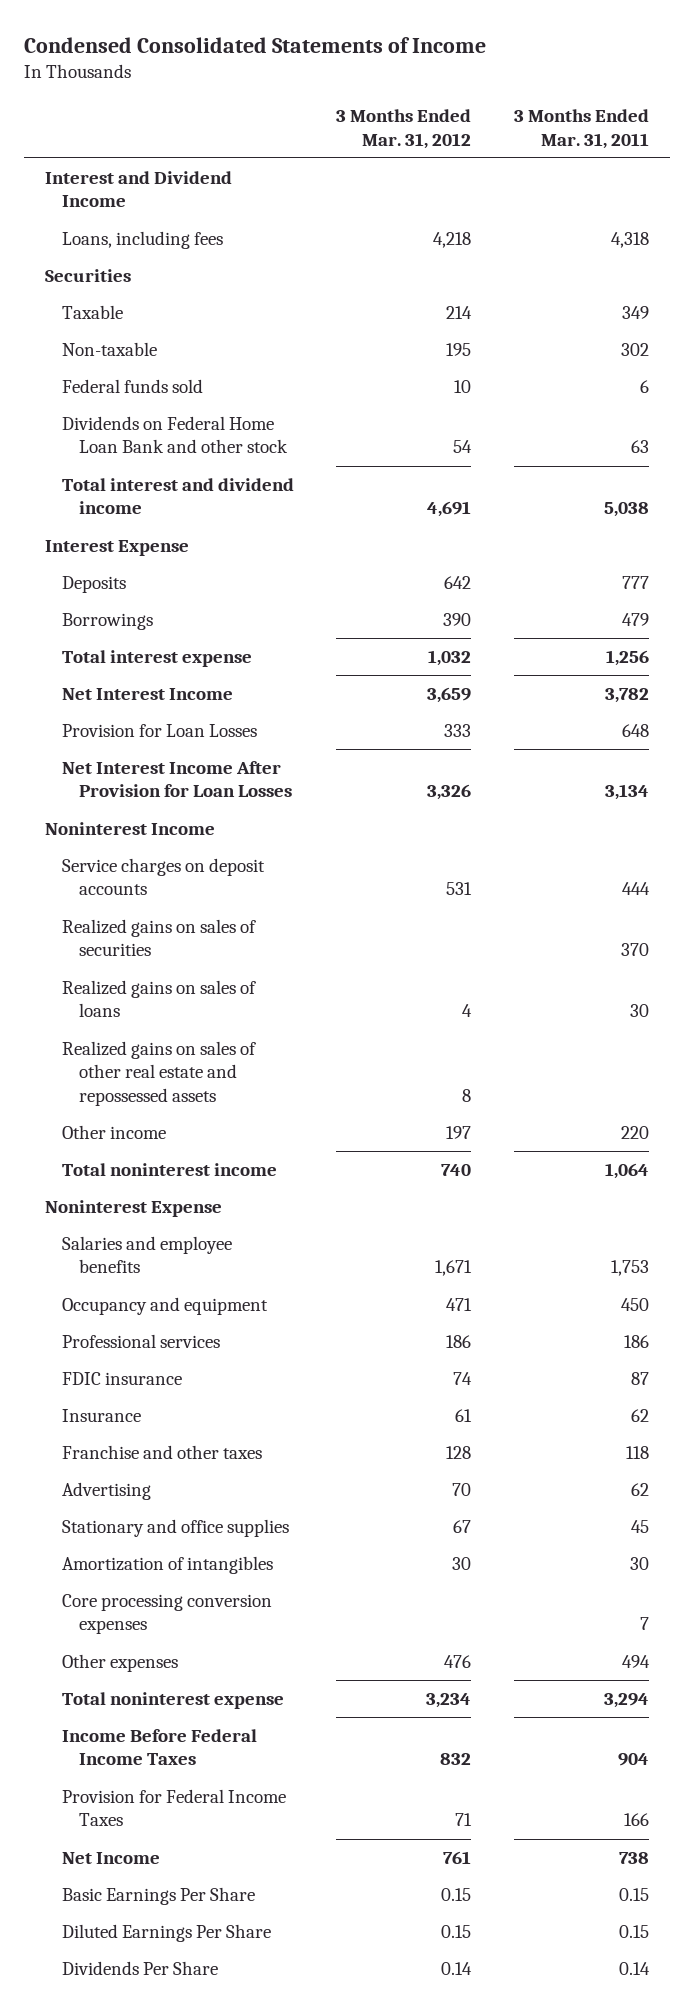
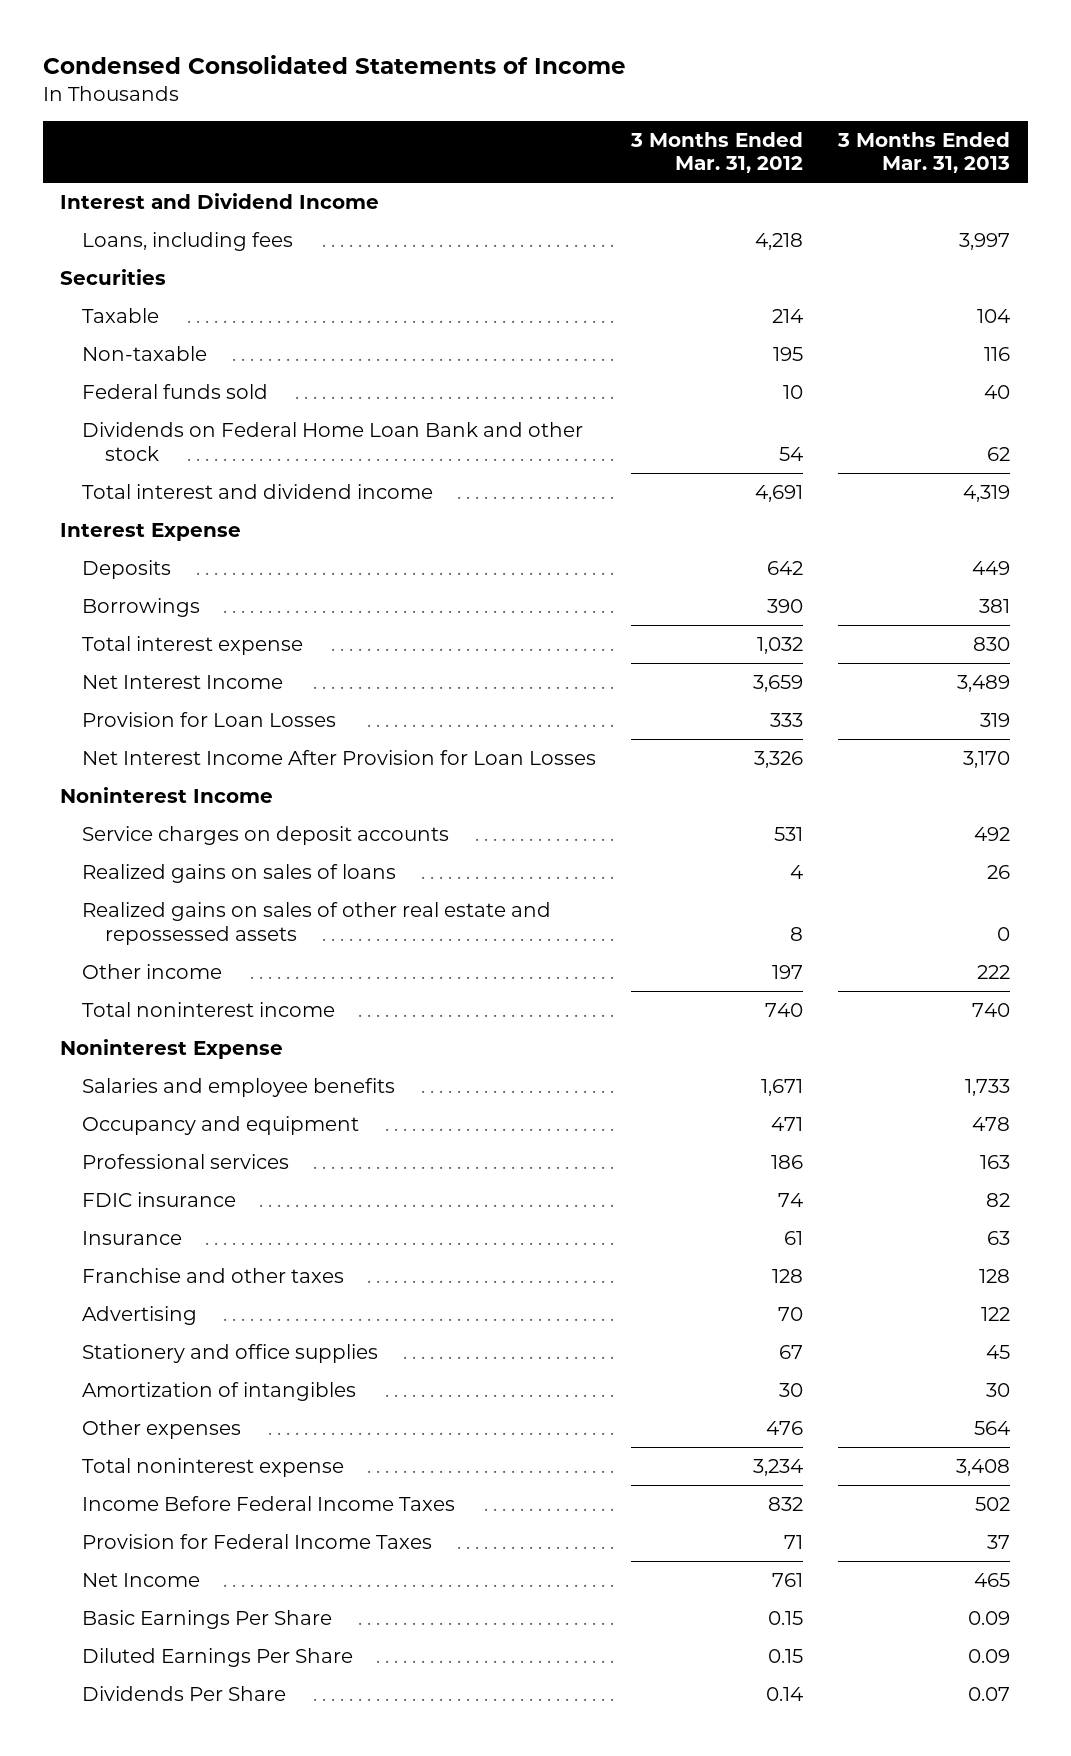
[513,109,649,149] 3 Months Ended Mar. 31, 2011 -> none
none -> [837,131,1011,174] 3 Months Ended Mar. 31, 2013
[62,919,257,957] Realized gains on sales of securities -> none
[62,1519,290,1538] Stationary and office supplies -> [82,1343,379,1363] Stationery and office supplies
[62,1594,273,1635] Core processing conversion expenses -> none

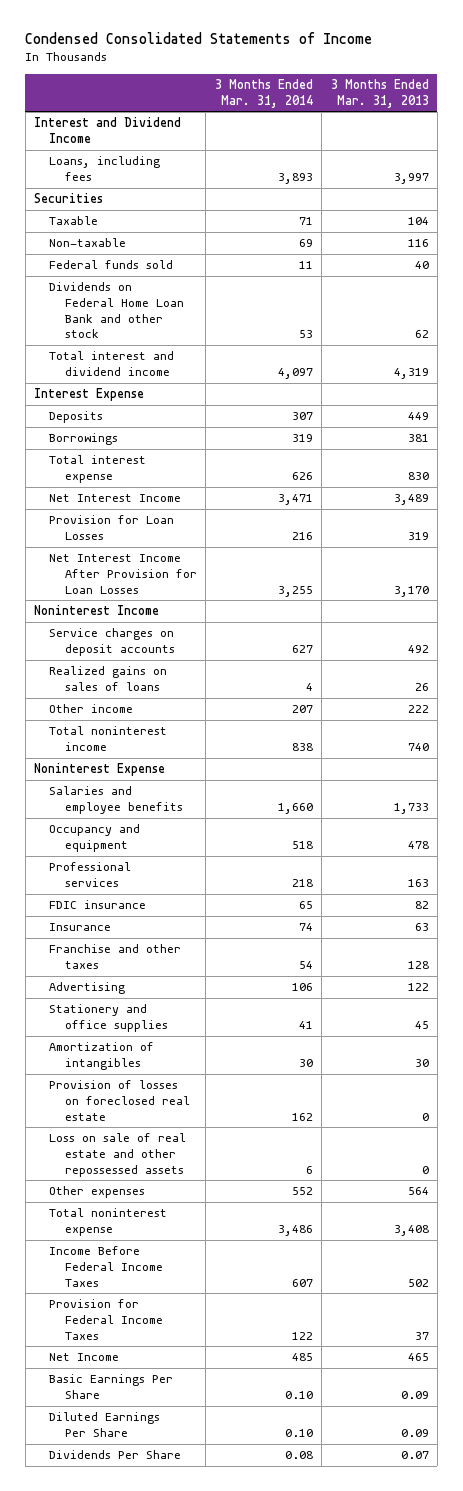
[630,131,804,174] 3 Months Ended Mar. 31, 2012 -> none
none -> [214,78,313,108] 3 Months Ended Mar. 31, 2014
[82,901,552,945] Realized gains on sales of other real estate and repossessed assets -> none
none -> [49,1080,190,1121] Provision of losses on foreclosed real estate
none -> [49,1133,187,1177] Loss on sale of real estate and other repossessed assets

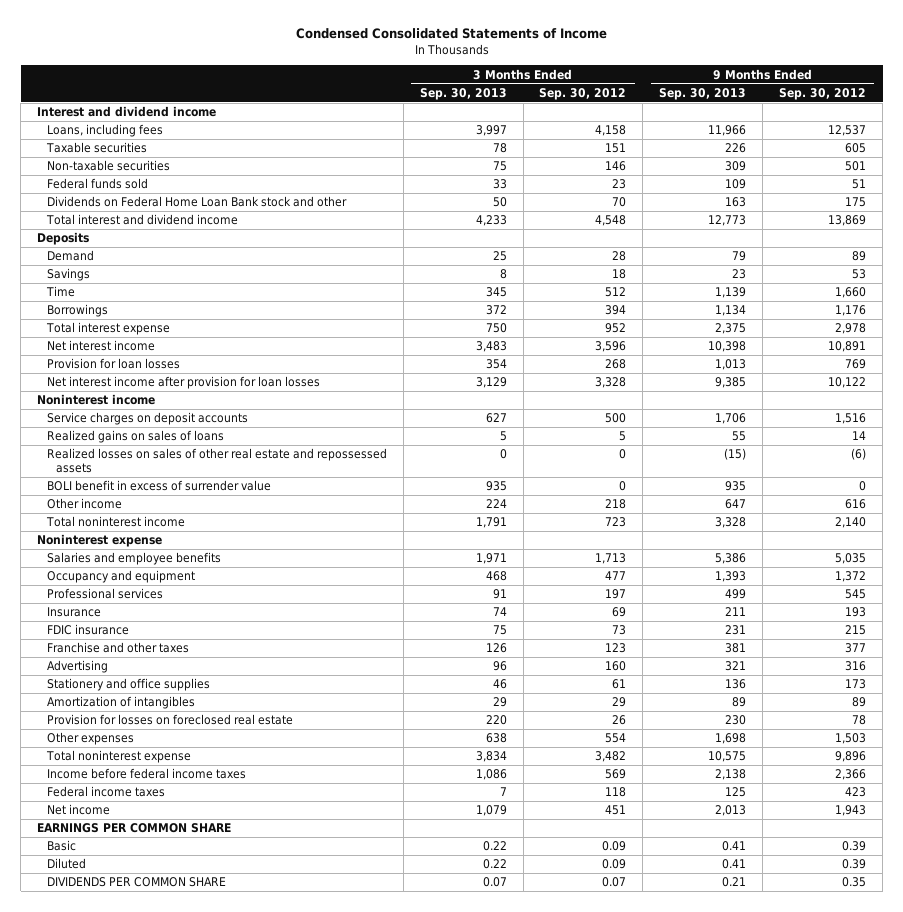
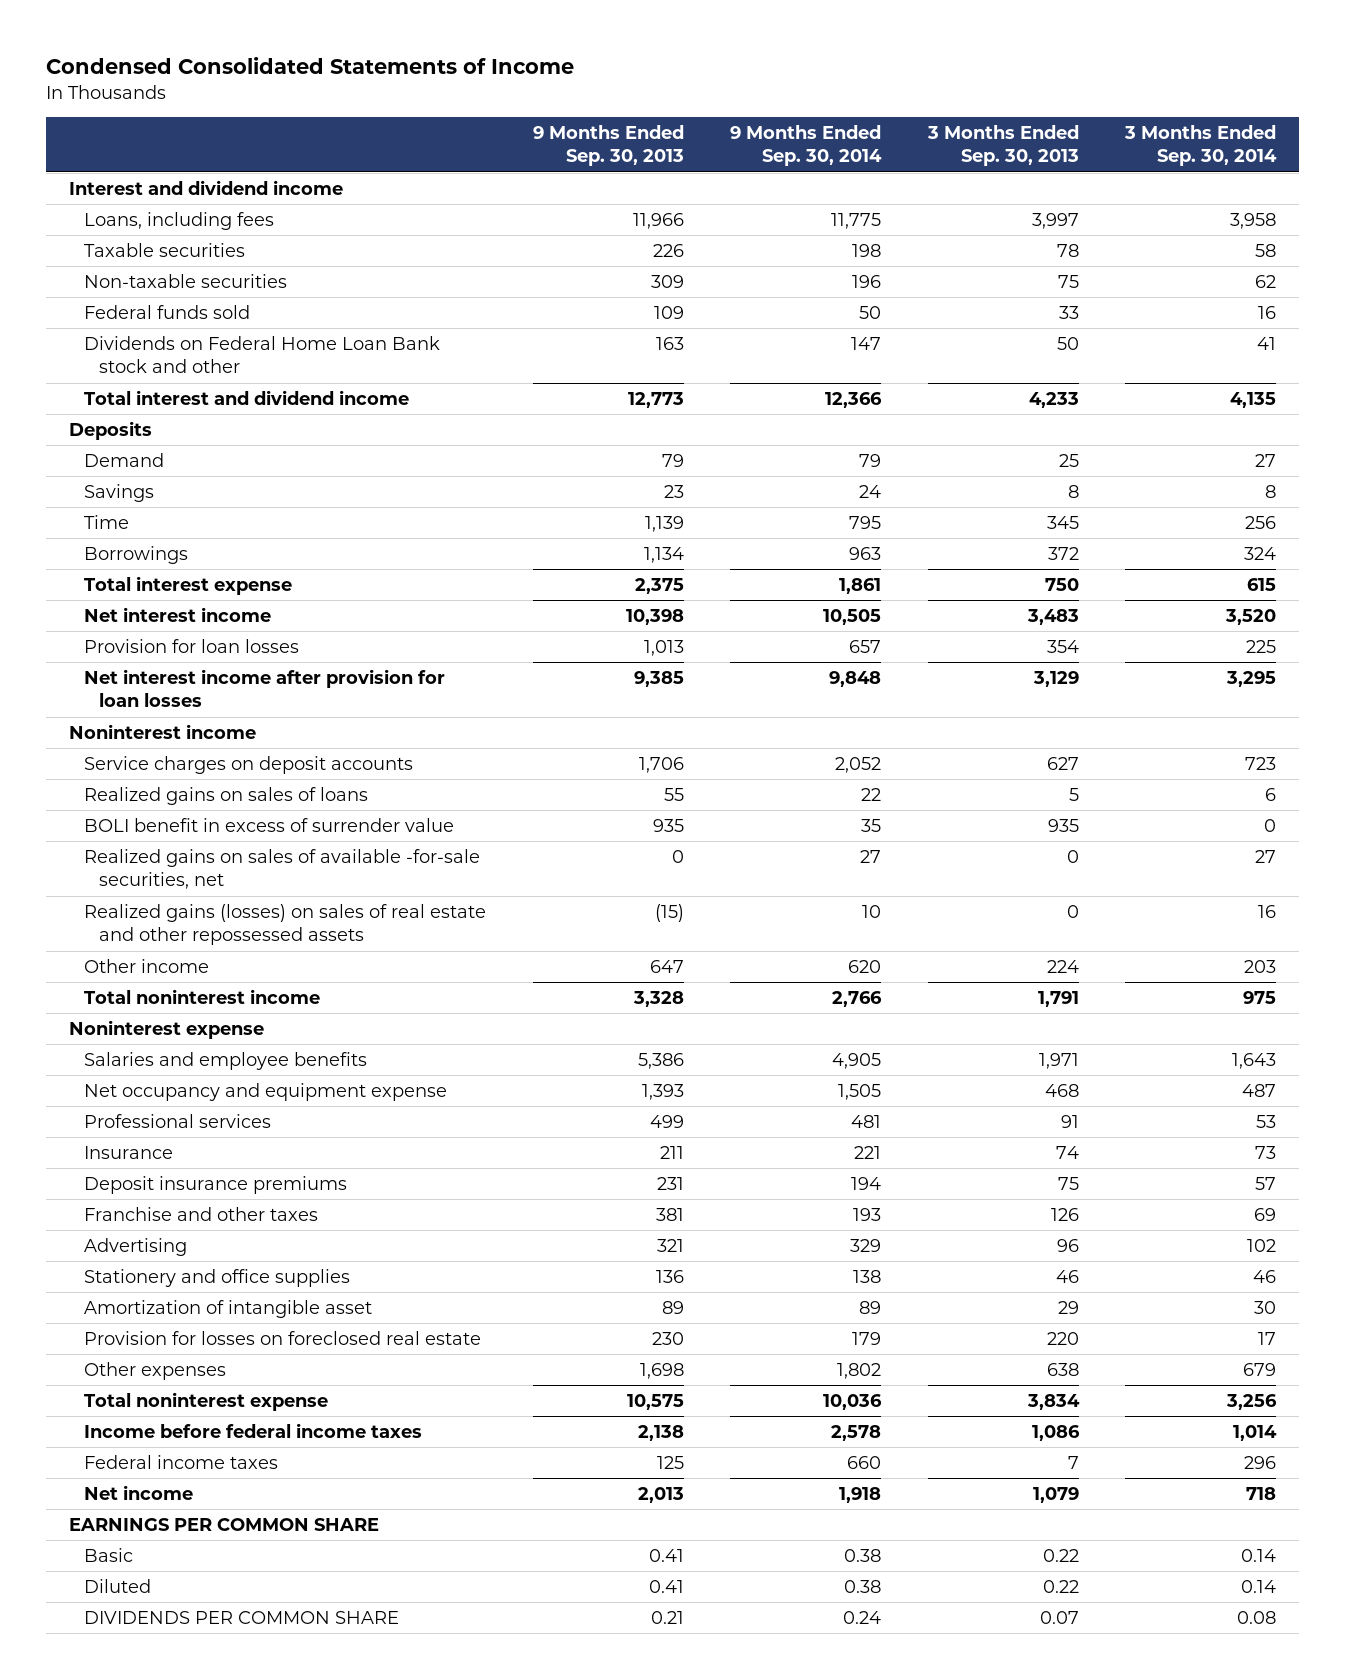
[539,87,627,100] Sep. 30, 2012 -> none
[779,87,867,100] Sep. 30, 2012 -> none
none -> [730,124,883,167] 9 Months Ended Sep. 30, 2014
none -> [1124,124,1278,167] 3 Months Ended Sep. 30, 2014
[46,448,387,474] Realized losses on sales of other real estate and repossessed assets -> none
none -> [84,849,481,890] Realized gains on sales of available -for-sale securities, net
none -> [84,904,487,946] Realized gains (losses) on sales of real estate and other repossessed assets
[46,570,195,584] Occupancy and equipment -> [84,1083,448,1102] Net occupancy and equipment expense
[46,624,129,636] FDIC insurance -> [84,1176,348,1195] Deposit insurance premiums
[46,696,195,710] Amortization of intangibles -> [84,1300,373,1319] Amortization of intangible asset

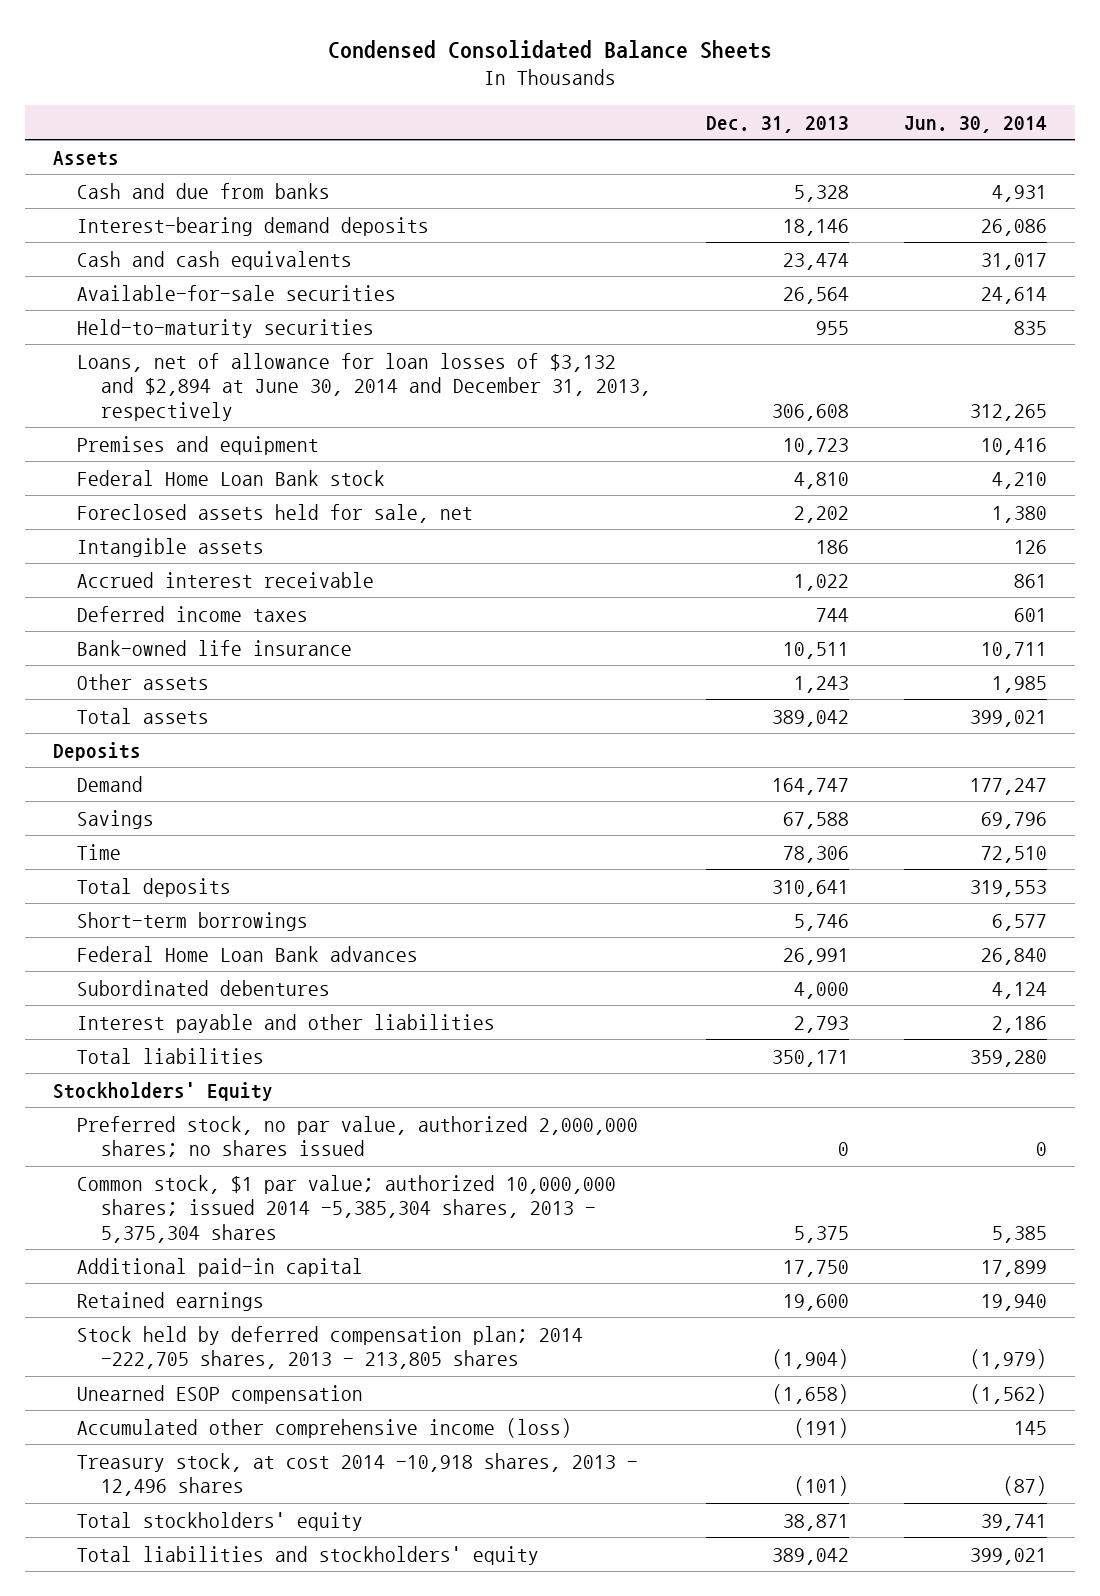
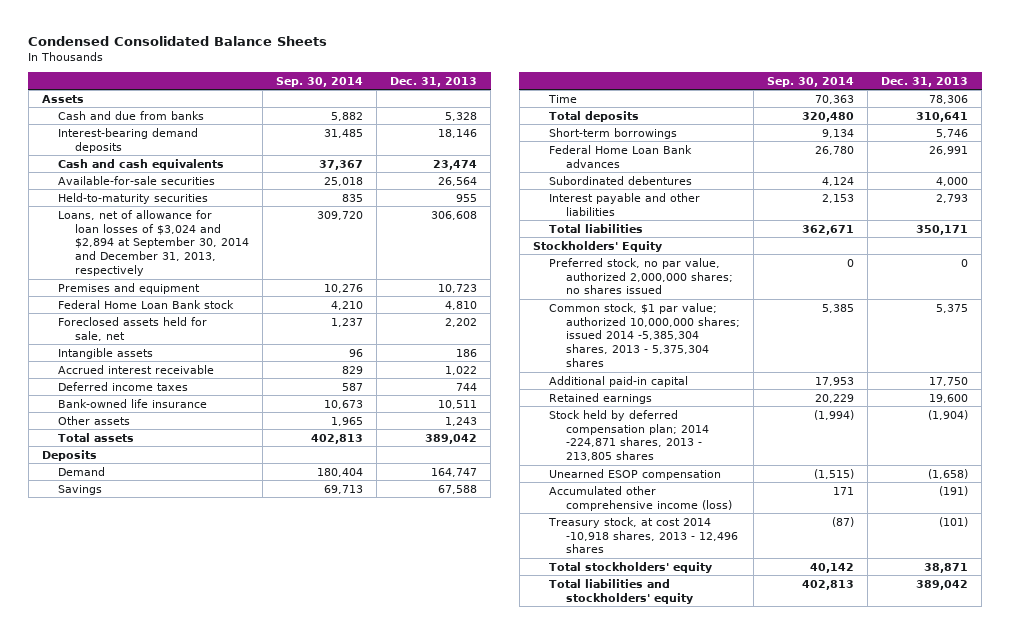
[904,115,1048,133] Jun. 30, 2014 -> none
none -> [276,76,364,87] Sep. 30, 2014
[76,352,652,421] Loans, net of allowance for loan losses of $3,132 and $2,894 at June 30, 2014 and December 31, 2013, respectively -> [58,209,250,277] Loans, net of allowance for loan losses of $3,024 and $2,894 at September 30, 2014 and December 31, 2013, respectively
[76,1325,583,1370] Stock held by deferred compensation plan; 2014 -222,705 shares, 2013 - 213,805 shares -> [549,409,710,462] Stock held by deferred compensation plan; 2014 -224,871 shares, 2013 - 213,805 shares

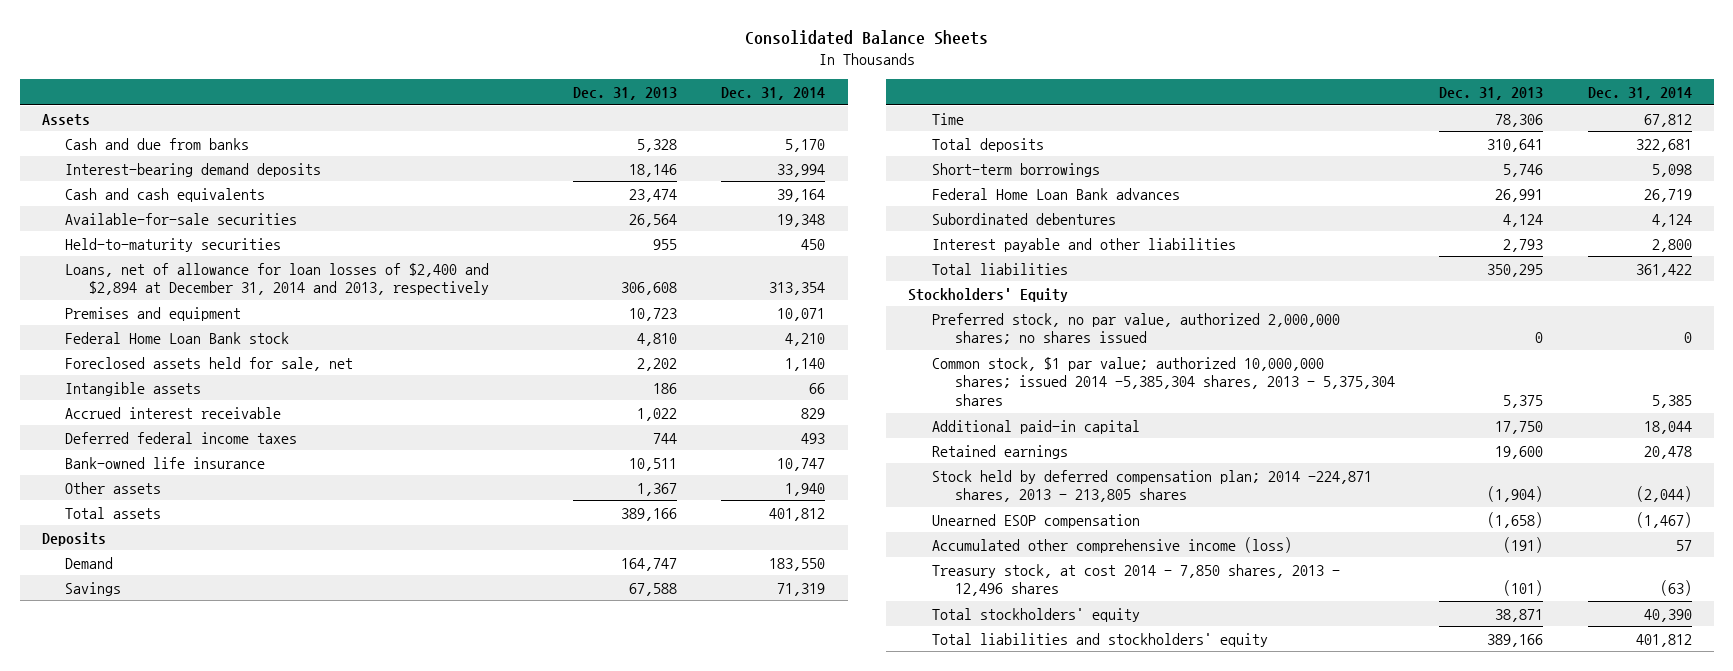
[28,35,328,46] Condensed Consolidated Balance Sheets -> [744,30,988,46] Consolidated Balance Sheets
[276,76,364,87] Sep. 30, 2014 -> none
none -> [721,86,826,100] Dec. 31, 2014
[58,209,250,277] Loans, net of allowance for loan losses of $3,024 and $2,894 at September 30, 2014 and December 31, 2013, respectively -> [65,262,490,296] Loans, net of allowance for loan losses of $2,400 and $2,894 at December 31, 2014 and 2013, respectively
[58,381,189,391] Deferred income taxes -> [65,431,298,444] Deferred federal income taxes
[445,416,478,426] 1,243 -> [637,482,678,496] 1,367
[425,433,478,444] 389,042 -> [621,507,678,521] 389,166
[936,176,969,186] 4,000 -> [1503,213,1544,227] 4,124
[916,224,969,235] 350,171 -> [1487,263,1544,277] 350,295
[548,516,739,554] Treasury stock, at cost 2014 -10,918 shares, 2013 - 12,496 shares -> [931,563,1340,597] Treasury stock, at cost 2014 - 7,850 shares, 2013 - 12,496 shares
[916,579,969,590] 389,042 -> [1487,633,1544,647] 389,166

